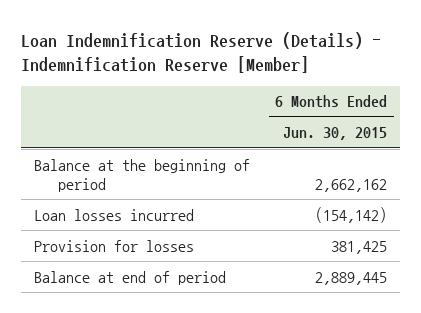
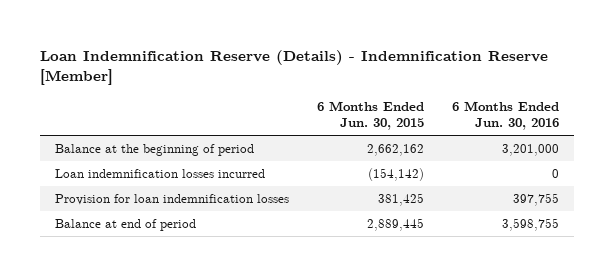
none -> [452,101,560,131] 6 Months Ended Jun. 30, 2016
[33,208,194,221] Loan losses incurred -> [54,168,265,178] Loan indemnification losses incurred
[33,239,194,252] Provision for losses -> [54,193,289,205] Provision for loan indemnification losses

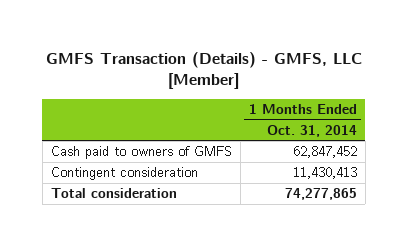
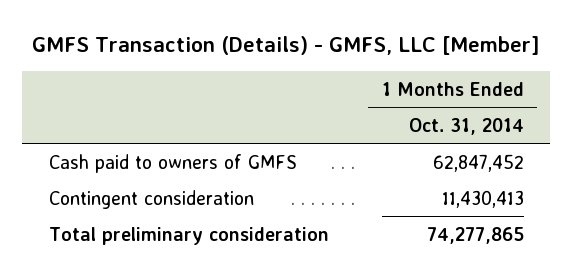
[50,188,177,199] Total consideration -> [48,226,329,245] Total preliminary consideration

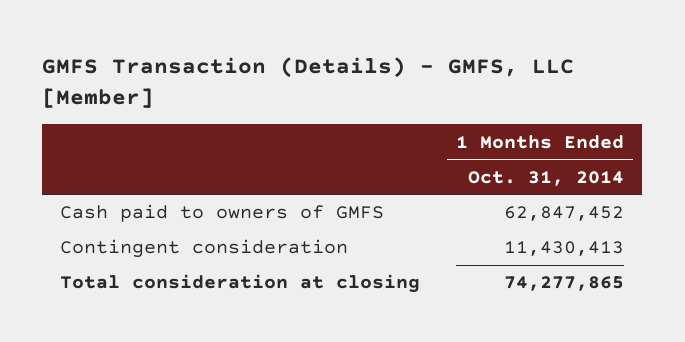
[48,226,329,245] Total preliminary consideration -> [60,274,421,294] Total consideration at closing

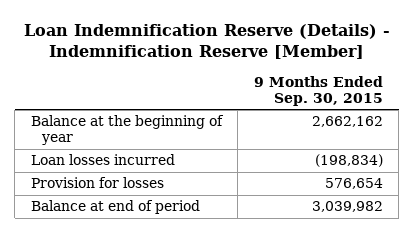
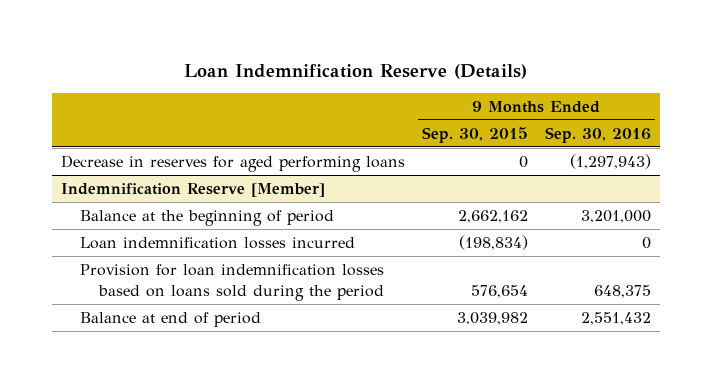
[23,23,390,59] Loan Indemnification Reserve (Details) - Indemnification Reserve [Member] -> [183,64,527,80] Loan Indemnification Reserve (Details)
none -> [545,126,652,143] Sep. 30, 2016
none -> [60,154,405,172] Decrease in reserves for aged performing loans
none -> [60,182,325,197] Indemnification Reserve [Member]
[30,115,224,146] Balance at the beginning of year -> [79,209,334,226] Balance at the beginning of period
[30,154,175,166] Loan losses incurred -> [79,236,355,249] Loan indemnification losses incurred
[30,177,164,189] Provision for losses -> [79,263,384,301] Provision for loan indemnification losses based on loans sold during the period

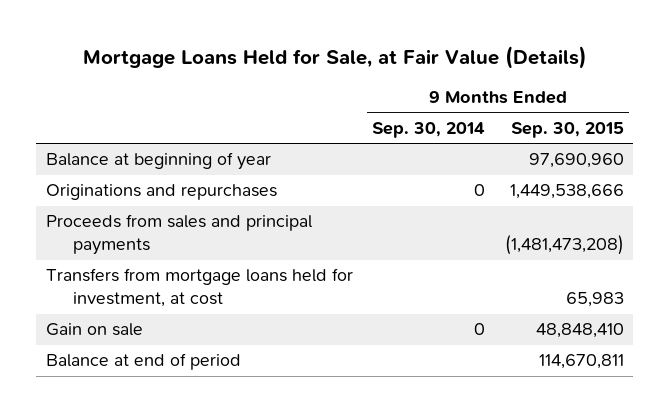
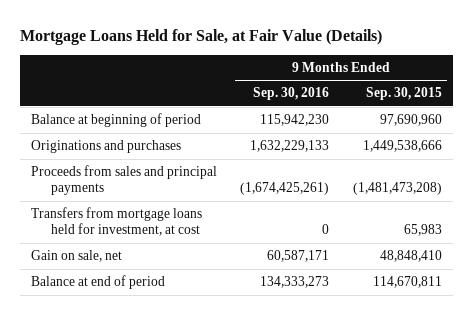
[372,121,486,138] Sep. 30, 2014 -> none
none -> [253,87,330,101] Sep. 30, 2016
[45,152,271,171] Balance at beginning of year -> [31,113,202,128] Balance at beginning of period
[45,184,277,201] Originations and repurchases -> [31,140,182,154] Originations and purchases
[45,323,143,337] Gain on sale -> [31,250,123,263] Gain on sale, net

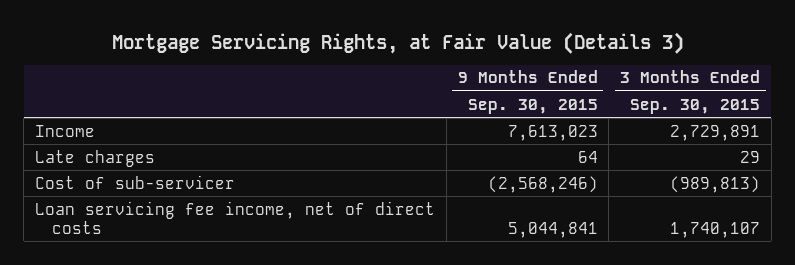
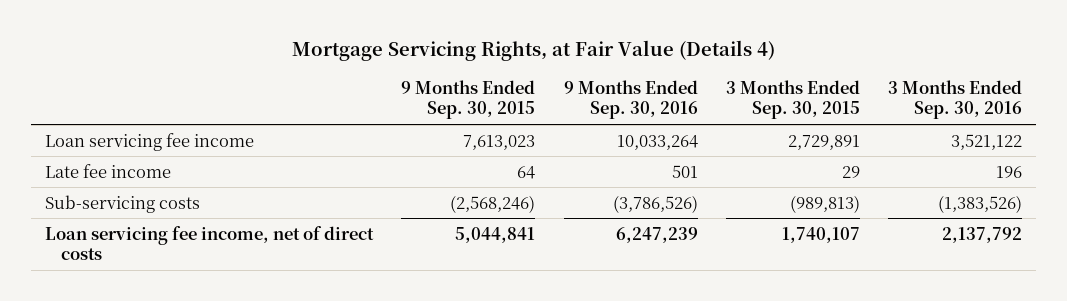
[111,31,684,54] Mortgage Servicing Rights, at Fair Value (Details 3) -> [291,40,775,62] Mortgage Servicing Rights, at Fair Value (Details 4)
none -> [563,80,698,120] 9 Months Ended Sep. 30, 2016
none -> [888,80,1023,120] 3 Months Ended Sep. 30, 2016
[35,124,96,137] Income -> [45,132,255,151] Loan servicing fee income
[35,149,156,167] Late charges -> [45,163,172,178] Late fee income
[35,174,236,189] Cost of sub-servicer -> [45,194,201,213] Sub-servicing costs

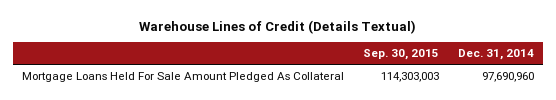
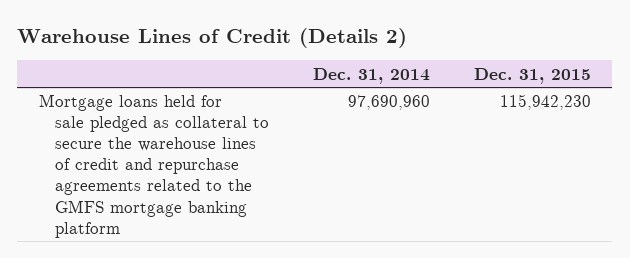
[138,19,416,34] Warehouse Lines of Credit (Details Textual) -> [17,28,408,49] Warehouse Lines of Credit (Details 2)
[362,49,439,61] Sep. 30, 2015 -> none
none -> [473,67,591,84] Dec. 31, 2015
[22,72,345,83] Mortgage Loans Held For Sale Amount Pledged As Collateral -> [39,94,270,238] Mortgage loans held for sale pledged as collateral to secure the warehouse lines of credit and repurchase agreements related to the GMFS mortgage banking platform

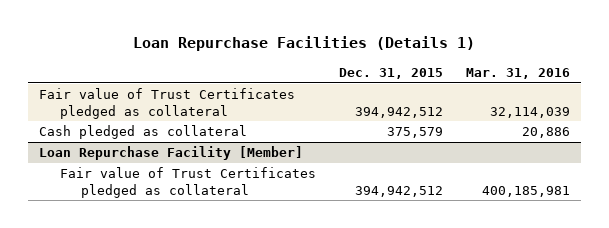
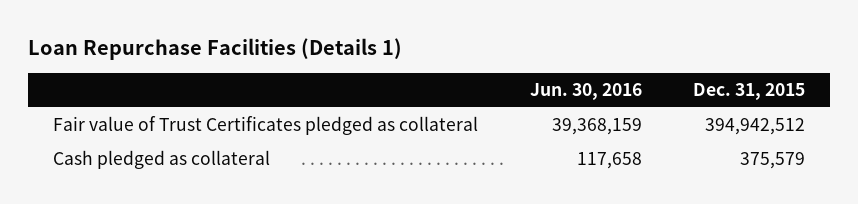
[465,67,570,79] Mar. 31, 2016 -> none
none -> [529,82,642,100] Jun. 30, 2016
[39,146,304,161] Loan Repurchase Facility [Member] -> none
[60,167,317,198] Fair value of Trust Certificates pledged as collateral -> none

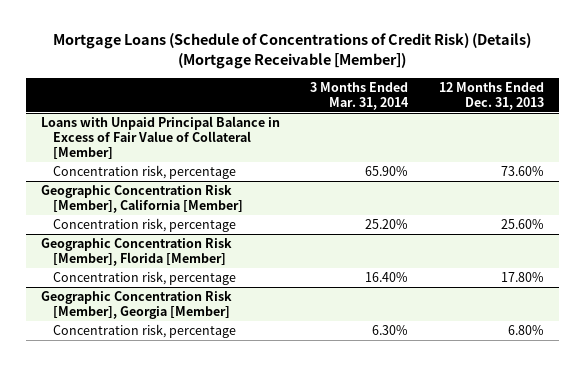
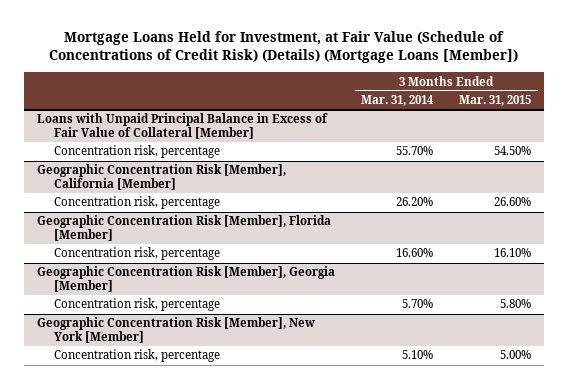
[53,33,532,70] Mortgage Loans (Schedule of Concentrations of Credit Risk) (Details) (Mortgage Receivable [Member]) -> [49,31,519,64] Mortgage Loans Held for Investment, at Fair Value (Schedule of Concentrations of Credit Risk) (Details) (Mortgage Loans [Member])
[438,82,544,110] 12 Months Ended Dec. 31, 2013 -> none
none -> [459,95,532,107] Mar. 31, 2015
[365,166,409,177] 65.90% -> [396,146,434,156] 55.70%
[365,219,409,230] 25.20% -> [396,197,434,207] 26.20%
[365,272,409,283] 16.40% -> [396,248,434,258] 16.60%
[372,325,409,336] 6.30% -> [402,299,434,309] 5.70%
none -> [37,317,316,344] Geographic Concentration Risk [Member], New York [Member]
none -> [54,349,221,363] Concentration risk, percentage

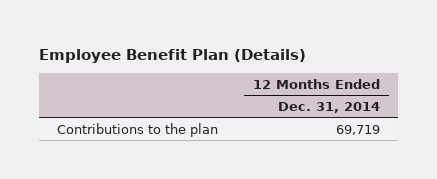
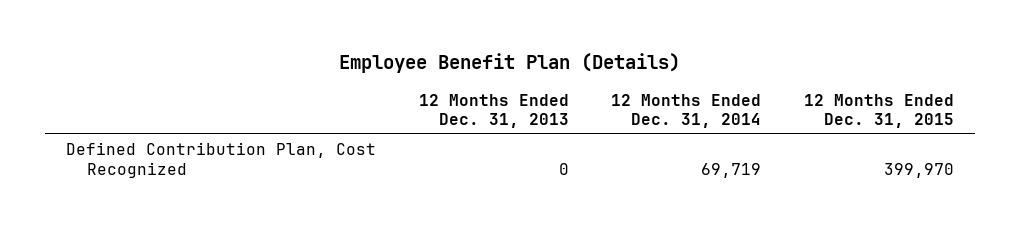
none -> [418,93,569,129] 12 Months Ended Dec. 31, 2013
none -> [803,93,954,129] 12 Months Ended Dec. 31, 2015
[56,122,218,137] Contributions to the plan -> [66,142,377,178] Defined Contribution Plan, Cost Recognized

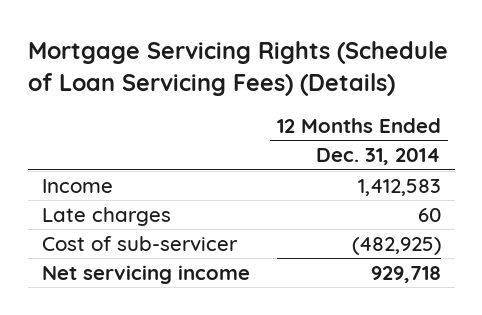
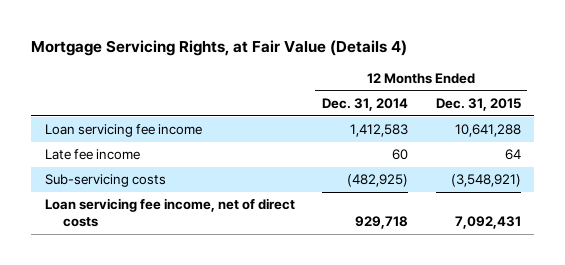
[27,41,448,96] Mortgage Servicing Rights (Schedule of Loan Servicing Fees) (Details) -> [31,39,408,56] Mortgage Servicing Rights, at Fair Value (Details 4)
none -> [435,97,521,111] Dec. 31, 2015
[41,178,113,193] Income -> [44,124,202,138] Loan servicing fee income
[41,206,171,226] Late charges -> [44,149,140,161] Late fee income
[41,235,238,251] Cost of sub-servicer -> [44,174,166,188] Sub-servicing costs
[41,264,250,284] Net servicing income -> [44,198,295,227] Loan servicing fee income, net of direct costs

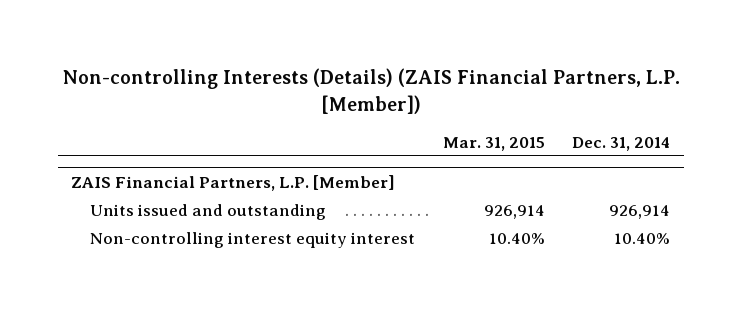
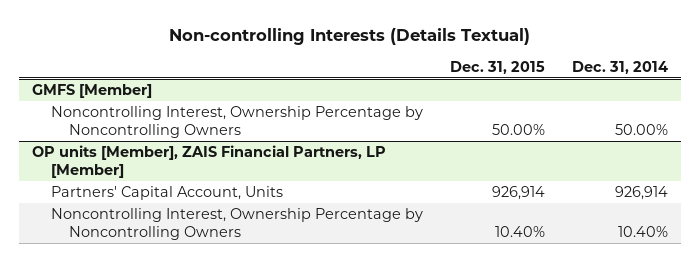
[62,68,680,114] Non-controlling Interests (Details) (ZAIS Financial Partners, L.P. [Member]) -> [169,28,531,46] Non-controlling Interests (Details Textual)
[442,136,545,151] Mar. 31, 2015 -> none
none -> [449,60,545,74] Dec. 31, 2015
[71,174,396,191] ZAIS Financial Partners, L.P. [Member] -> none
[90,231,416,248] Non-controlling interest equity interest -> none
none -> [32,84,153,99] GMFS [Member]
none -> [50,106,423,138] Noncontrolling Interest, Ownership Percentage by Noncontrolling Owners
none -> [32,145,387,178] OP units [Member], ZAIS Financial Partners, LP [Member]
[90,203,327,220] Units issued and outstanding -> [50,186,283,201] Partners' Capital Account, Units
none -> [50,208,423,240] Noncontrolling Interest, Ownership Percentage by Noncontrolling Owners

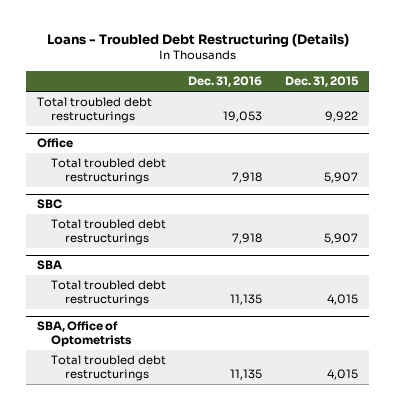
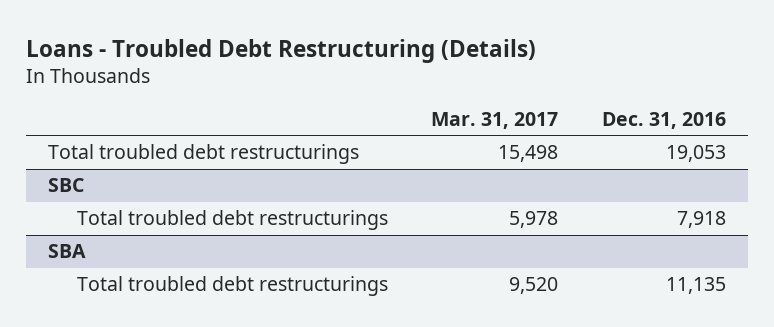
[284,76,359,88] Dec. 31, 2015 -> none
none -> [431,112,559,130] Mar. 31, 2017
[37,138,74,149] Office -> none
[51,158,167,185] Total troubled debt restructurings -> none
[37,321,133,348] SBA, Office of Optometrists -> none
[51,355,167,382] Total troubled debt restructurings -> none

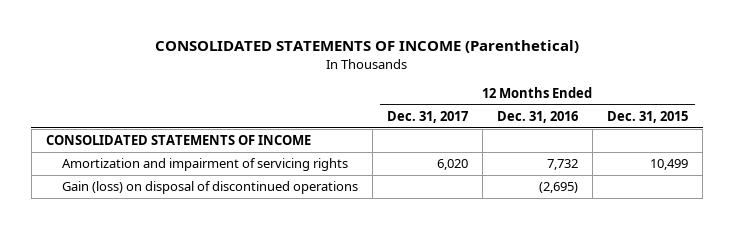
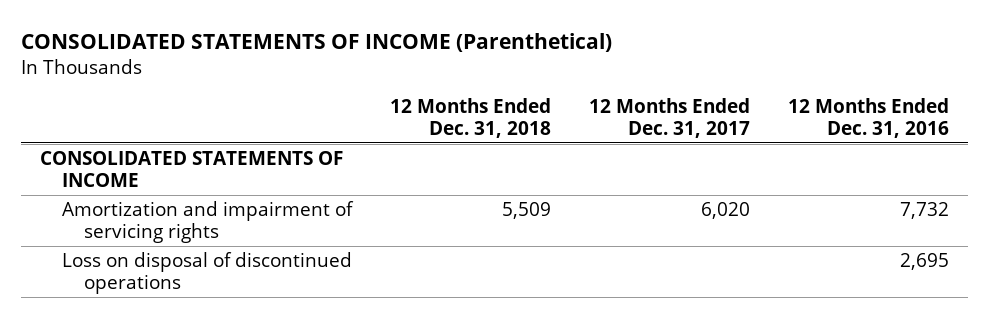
[607,110,689,123] Dec. 31, 2015 -> none
none -> [389,98,551,138] 12 Months Ended Dec. 31, 2018
[61,181,358,195] Gain (loss) on disposal of discontinued operations -> [61,252,352,294] Loss on disposal of discontinued operations
[538,182,578,194] (2,695) -> [899,253,949,271] 2,695

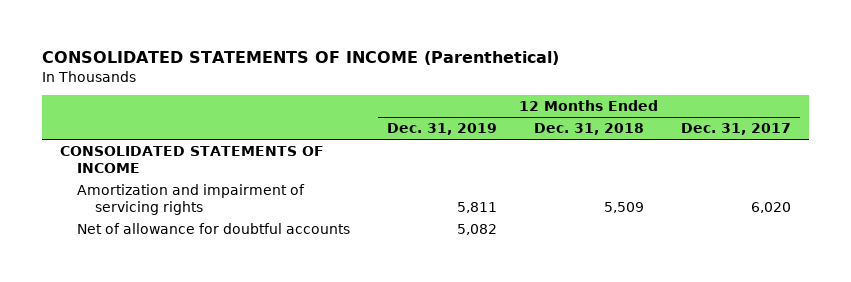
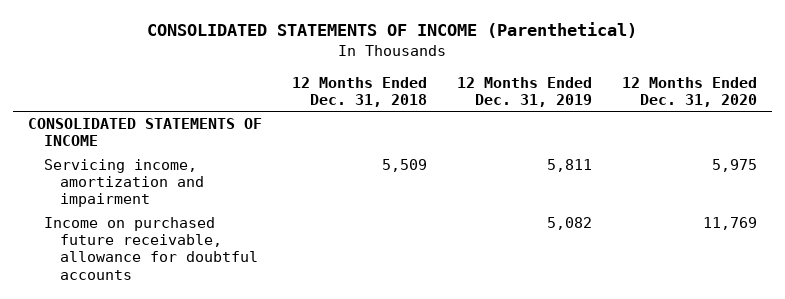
[680,123,791,136] Dec. 31, 2017 -> none
none -> [621,76,757,107] 12 Months Ended Dec. 31, 2020
[77,183,306,216] Amortization and impairment of servicing rights -> [44,159,205,208] Servicing income, amortization and impairment
[77,222,351,234] Net of allowance for doubtful accounts -> [44,217,259,280] Income on purchased future receivable, allowance for doubtful accounts

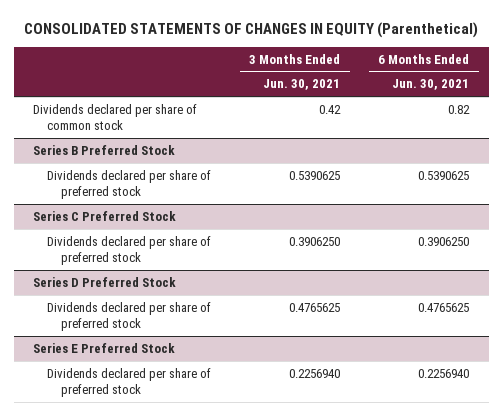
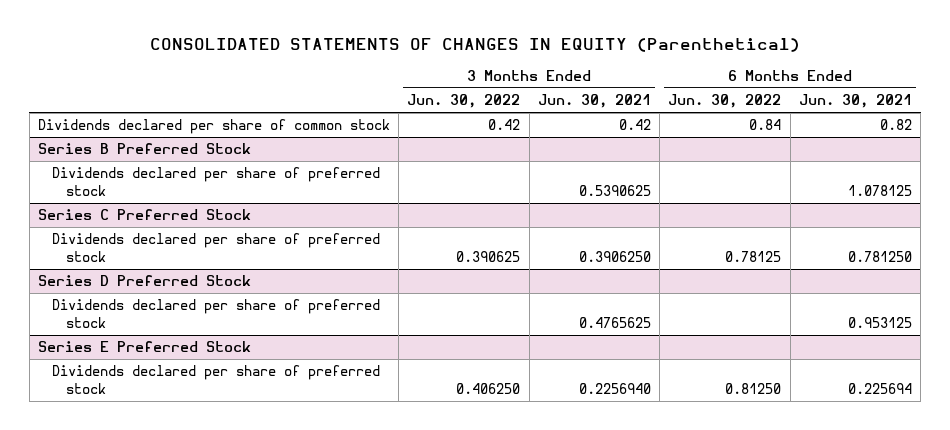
none -> [407,94,521,109] Jun. 30, 2022
none -> [668,94,782,109] Jun. 30, 2022
[418,170,470,180] 0.5390625 -> [847,184,912,196] 1.078125
[418,236,470,246] 0.3906250 -> [847,250,912,262] 0.781250
[418,302,470,312] 0.4765625 -> [847,316,912,328] 0.953125
[418,368,470,378] 0.2256940 -> [847,382,912,394] 0.225694

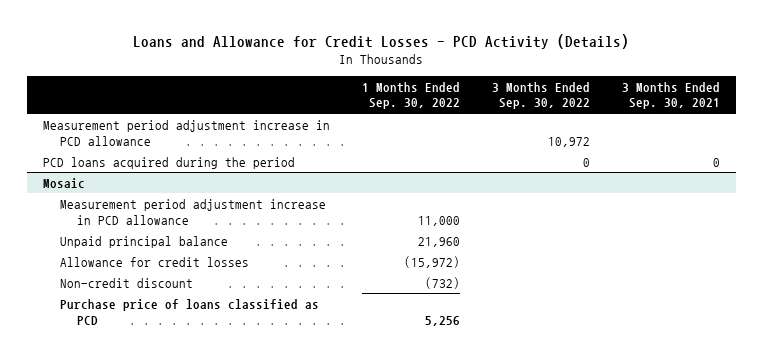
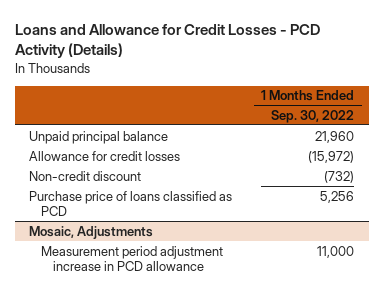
[491,81,590,110] 3 Months Ended Sep. 30, 2022 -> none
[622,81,721,110] 3 Months Ended Sep. 30, 2021 -> none
[42,119,330,146] Measurement period adjustment increase in PCD allowance -> none
[42,156,295,169] PCD loans acquired during the period -> none
[42,177,85,188] Mosaic -> none
[59,198,326,225] Measurement period adjustment increase in PCD allowance -> none
none -> [29,225,154,239] Mosaic, Adjustments
none -> [40,245,223,271] Measurement period adjustment increase in PCD allowance

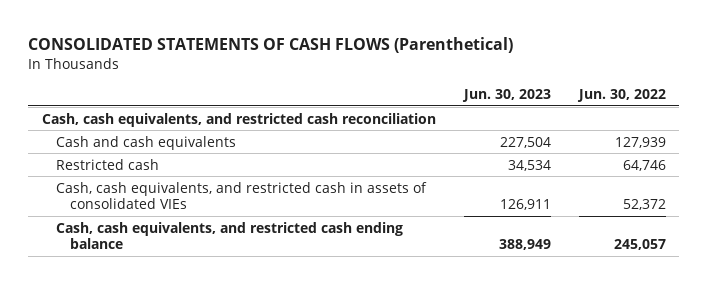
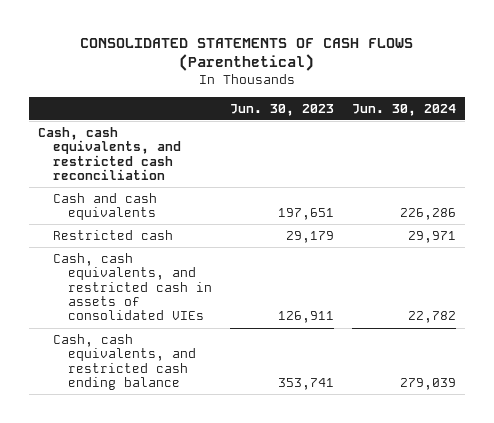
[576,89,666,103] Jun. 30, 2022 -> none
none -> [352,103,457,116] Jun. 30, 2024
[499,136,551,148] 227,504 -> [278,208,335,221] 197,651
[507,159,551,171] 34,534 -> [286,230,335,243] 29,179
[498,239,551,251] 388,949 -> [278,378,335,391] 353,741

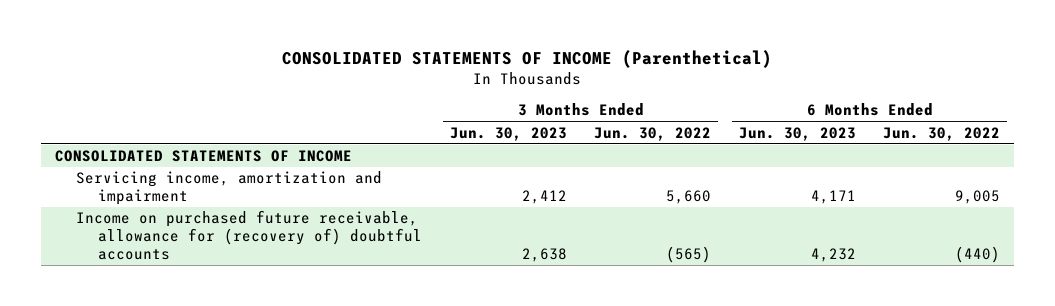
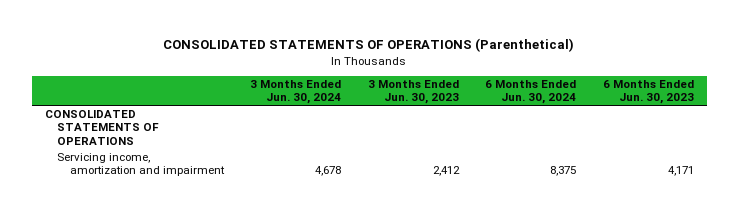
[282,49,773,68] CONSOLIDATED STATEMENTS OF INCOME (Parenthetical) -> [163,38,575,53] CONSOLIDATED STATEMENTS OF OPERATIONS (Parenthetical)
[594,126,712,141] Jun. 30, 2022 -> none
[883,126,1001,141] Jun. 30, 2022 -> none
none -> [250,80,342,105] 3 Months Ended Jun. 30, 2024
none -> [485,80,577,105] 6 Months Ended Jun. 30, 2024
[54,150,352,163] CONSOLIDATED STATEMENTS OF INCOME -> [45,110,160,145] CONSOLIDATED STATEMENTS OF OPERATIONS
[76,210,423,261] Income on purchased future receivable, allowance for (recovery of) doubtful accounts -> none

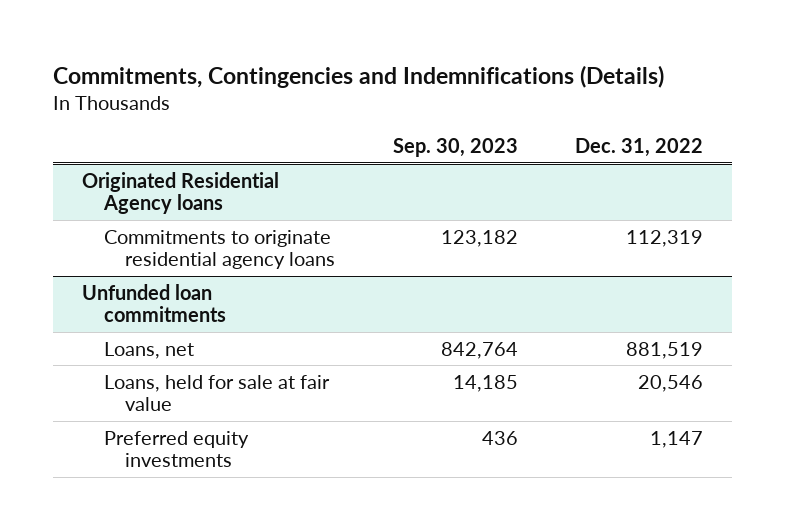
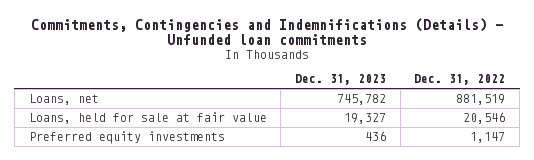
[53,64,665,88] Commitments, Contingencies and Indemnifications (Details) -> [30,17,503,46] Commitments, Contingencies and Indemnifications (Details) - Unfunded loan commitments
[392,137,518,157] Sep. 30, 2023 -> none
none -> [294,73,386,85] Dec. 31, 2023
[81,171,279,215] Originated Residential Agency loans -> none
[103,229,336,270] Commitments to originate residential agency loans -> none
[81,283,226,323] Unfunded loan commitments -> none

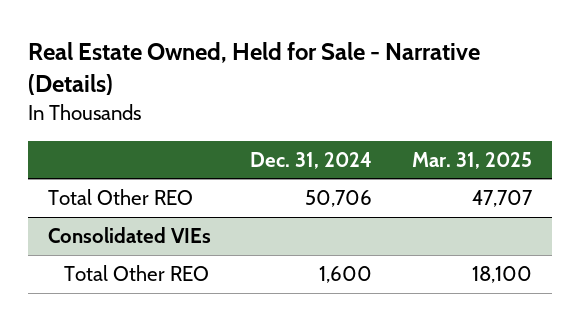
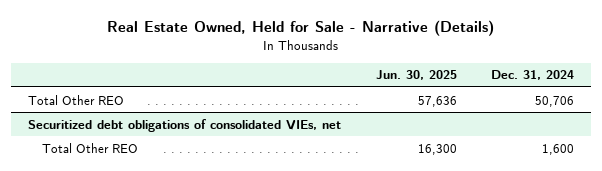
[411,151,532,169] Mar. 31, 2025 -> none
none -> [375,70,457,81] Jun. 30, 2025
[47,227,211,244] Consolidated VIEs -> [28,118,342,132] Securitized debt obligations of consolidated VIEs, net

